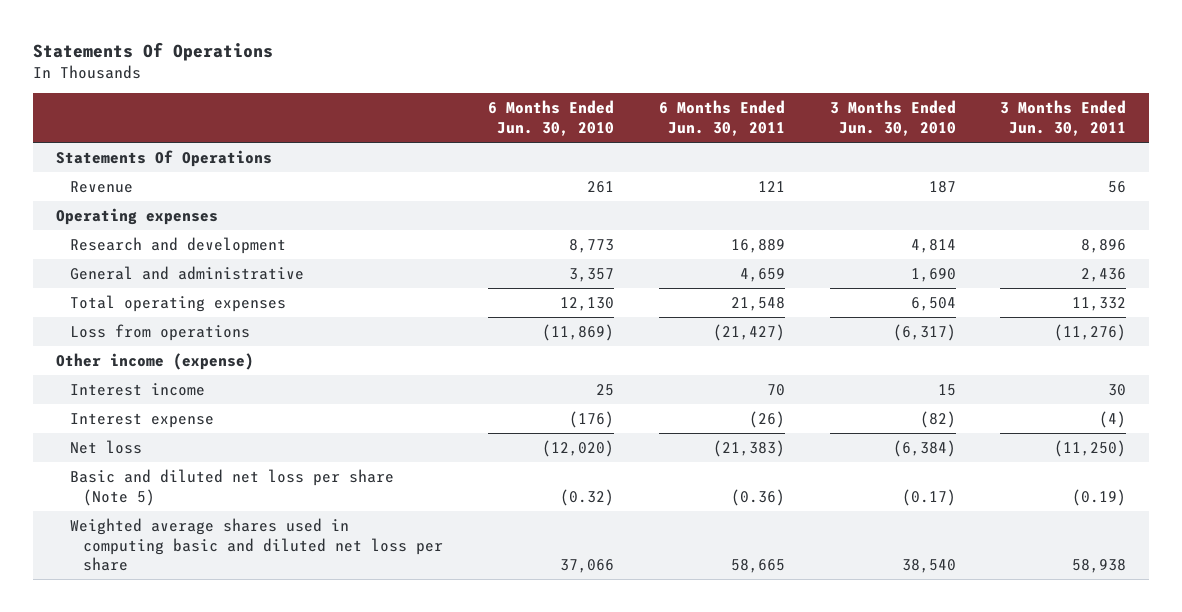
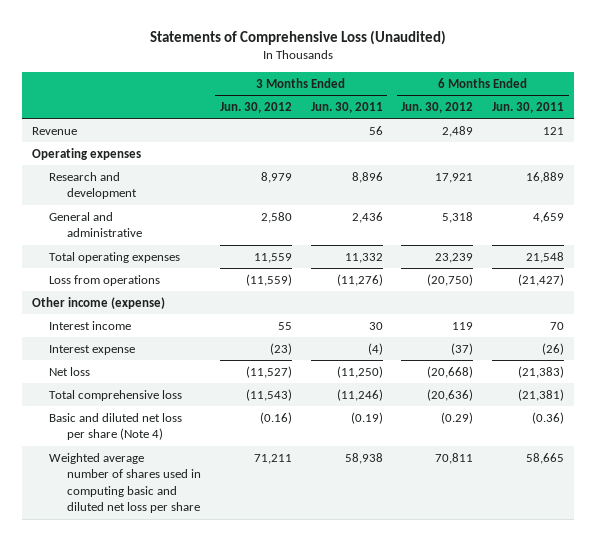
[33,42,274,62] Statements Of Operations -> [150,30,447,46] Statements of Comprehensive Loss (Unaudited)
[488,100,615,136] 6 Months Ended Jun. 30, 2010 -> none
[829,100,956,136] 3 Months Ended Jun. 30, 2010 -> none
none -> [219,102,292,114] Jun. 30, 2012
none -> [401,102,474,114] Jun. 30, 2012
[55,150,272,168] Statements Of Operations -> none
none -> [49,389,183,401] Total comprehensive loss
[69,469,394,506] Basic and diluted net loss per share (Note 5) -> [49,412,183,441] Basic and diluted net loss per share (Note 4)
[69,518,444,572] Weighted average shares used in computing basic and diluted net loss per share -> [49,452,202,514] Weighted average number of shares used in computing basic and diluted net loss per share

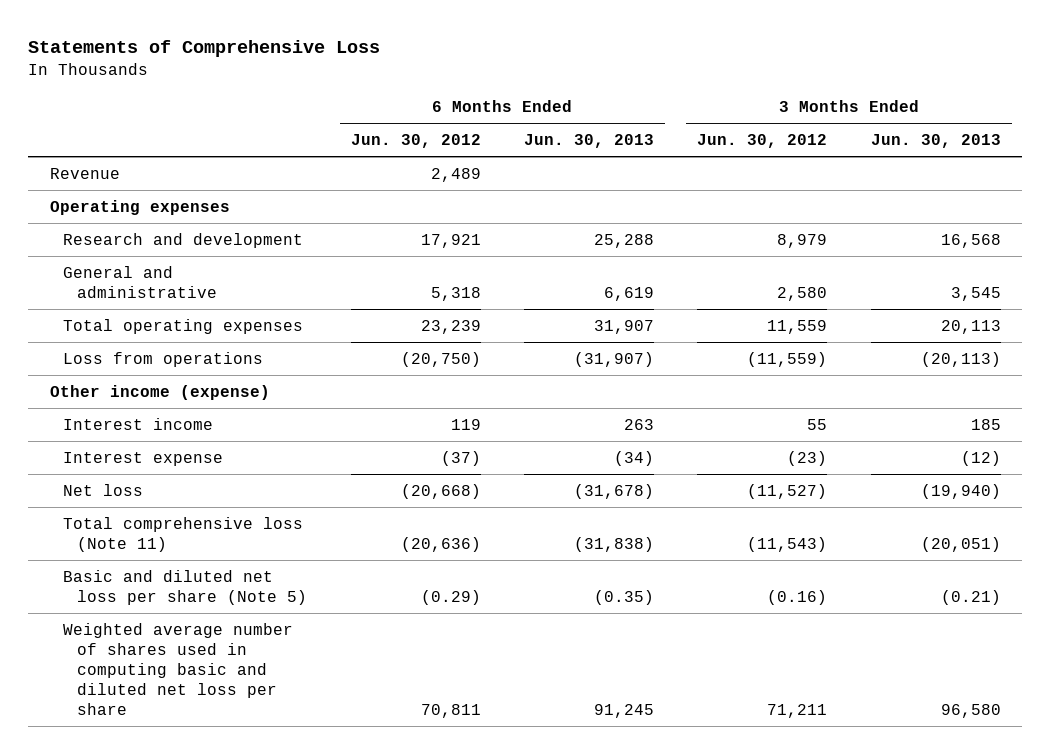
[150,30,447,46] Statements of Comprehensive Loss (Unaudited) -> [28,40,381,58] Statements of Comprehensive Loss
[310,102,383,114] Jun. 30, 2011 -> none
[492,102,565,114] Jun. 30, 2011 -> none
none -> [523,134,654,149] Jun. 30, 2013
none -> [870,134,1001,149] Jun. 30, 2013
[49,389,183,401] Total comprehensive loss -> [63,516,304,552] Total comprehensive loss (Note 11)
[49,412,183,441] Basic and diluted net loss per share (Note 4) -> [63,569,308,605] Basic and diluted net loss per share (Note 5)

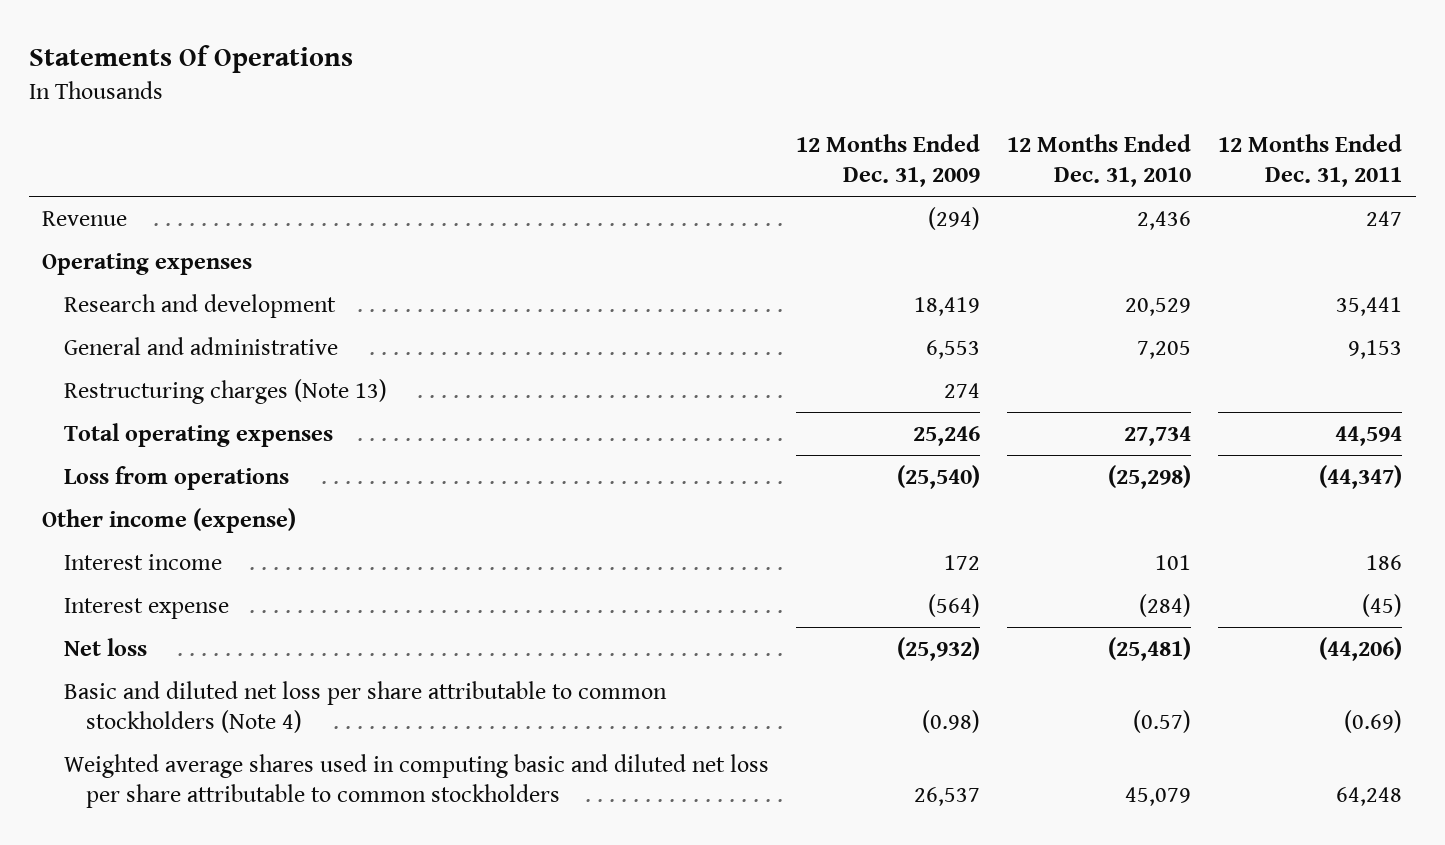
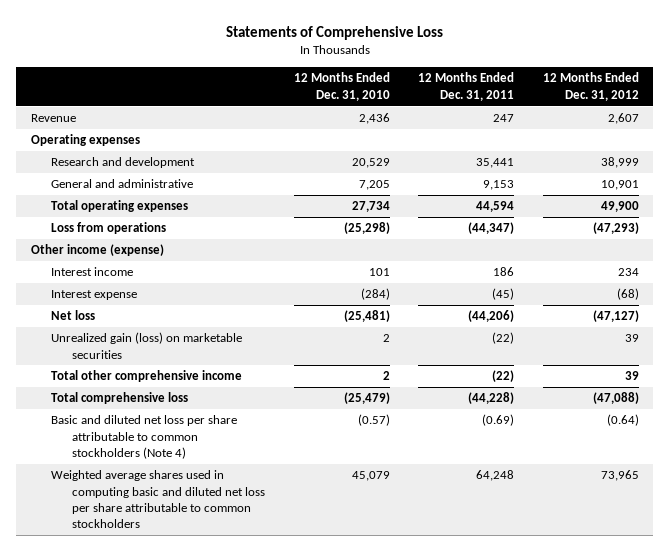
[28,45,353,74] Statements Of Operations -> [225,25,443,40] Statements of Comprehensive Loss
[796,134,981,188] 12 Months Ended Dec. 31, 2009 -> none
none -> [542,72,639,101] 12 Months Ended Dec. 31, 2012
[64,378,388,404] Restructuring charges (Note 13) -> none
none -> [51,332,243,359] Unrealized gain (loss) on marketable securities
none -> [51,370,243,383] Total other comprehensive income
none -> [51,392,189,405] Total comprehensive loss

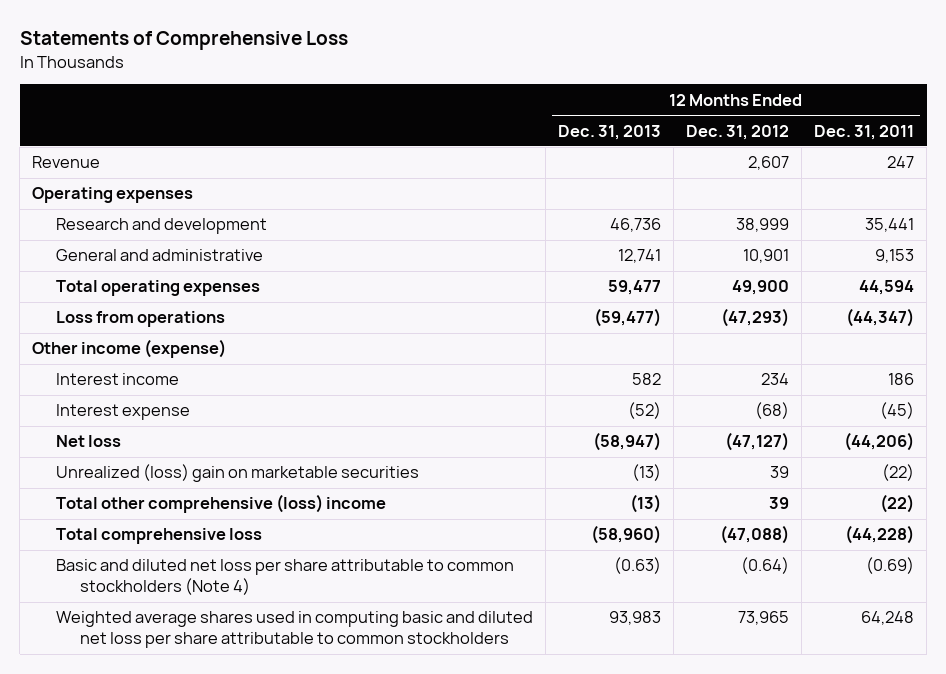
[293,72,390,101] 12 Months Ended Dec. 31, 2010 -> none
none -> [558,124,662,140] Dec. 31, 2013
[51,332,243,359] Unrealized gain (loss) on marketable securities -> [56,464,420,483] Unrealized (loss) gain on marketable securities
[51,370,243,383] Total other comprehensive income -> [56,494,387,514] Total other comprehensive (loss) income

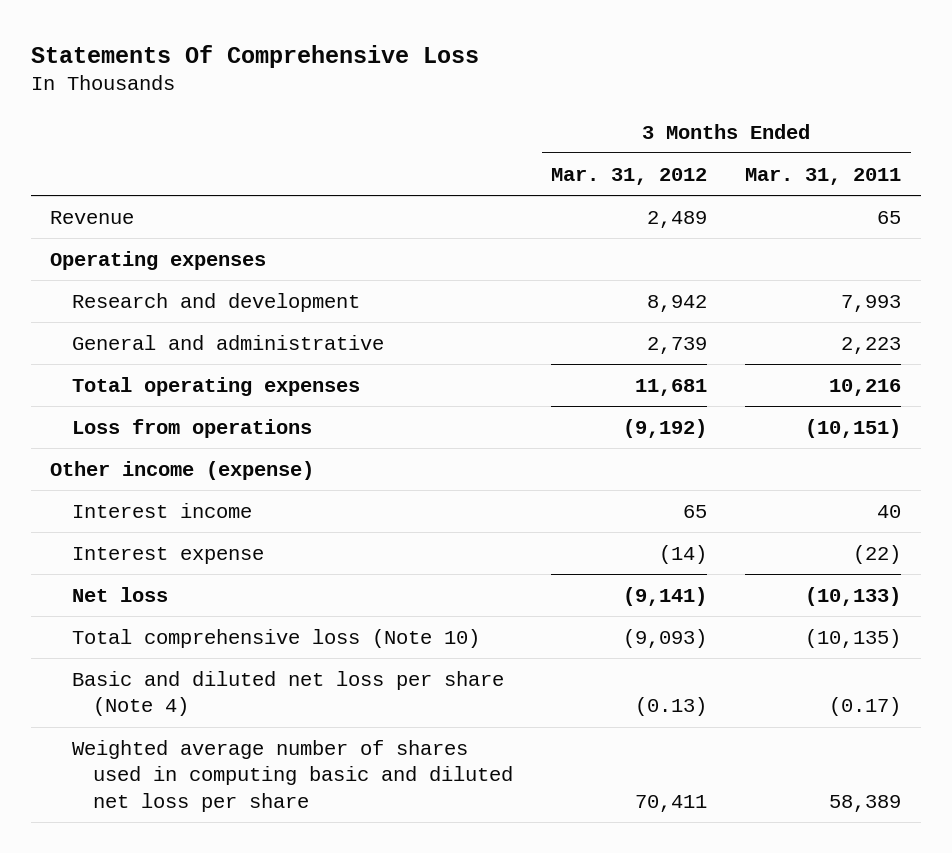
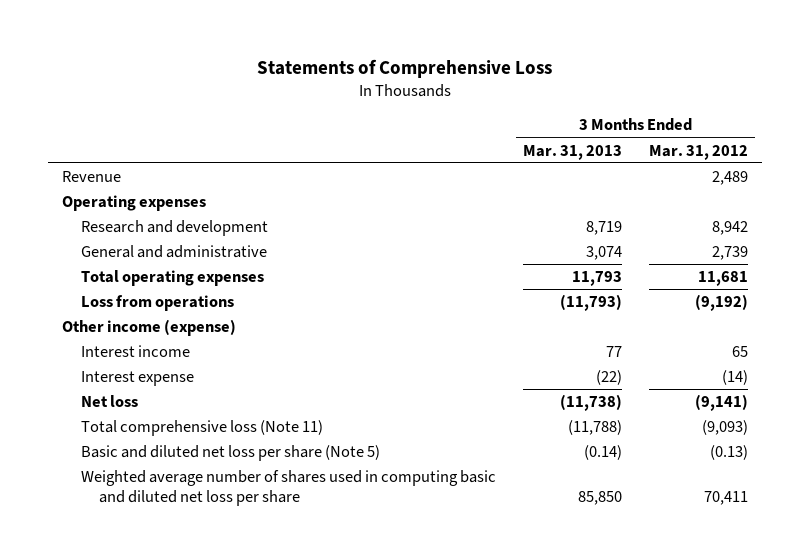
[31,44,480,68] Statements Of Comprehensive Loss -> [257,58,553,78] Statements of Comprehensive Loss
[745,167,902,185] Mar. 31, 2011 -> none
none -> [523,144,623,160] Mar. 31, 2013
[71,628,480,648] Total comprehensive loss (Note 10) -> [80,420,323,437] Total comprehensive loss (Note 11)
[71,670,504,717] Basic and diluted net loss per share (Note 4) -> [80,445,380,462] Basic and diluted net loss per share (Note 5)

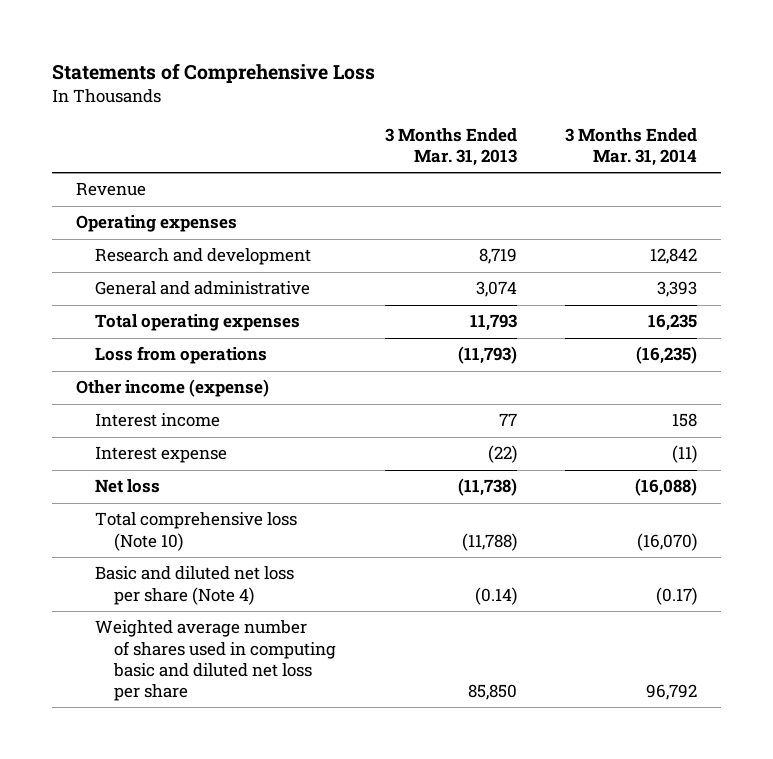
[649,144,749,160] Mar. 31, 2012 -> none
none -> [565,128,698,167] 3 Months Ended Mar. 31, 2014
[80,420,323,437] Total comprehensive loss (Note 11) -> [95,512,298,551] Total comprehensive loss (Note 10)
[80,445,380,462] Basic and diluted net loss per share (Note 5) -> [95,566,295,605] Basic and diluted net loss per share (Note 4)

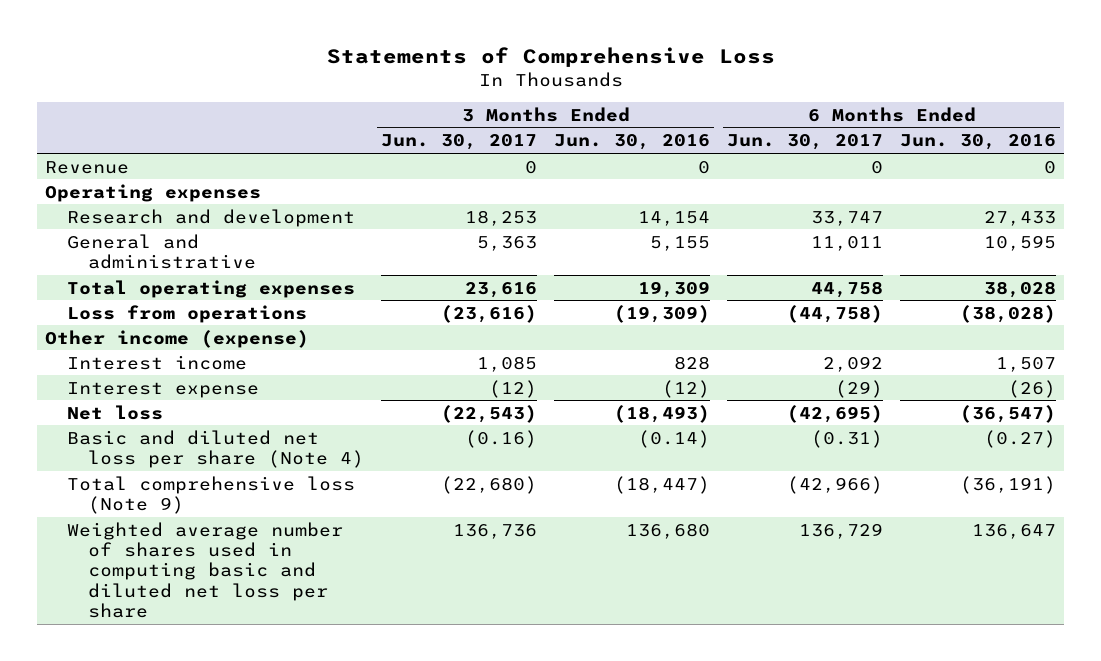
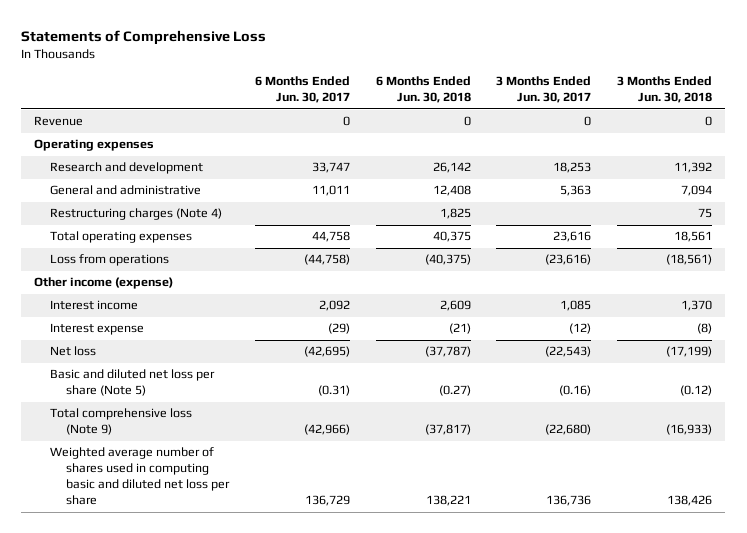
[554,134,711,151] Jun. 30, 2016 -> none
[900,134,1057,151] Jun. 30, 2016 -> none
none -> [375,76,471,104] 6 Months Ended Jun. 30, 2018
none -> [617,76,713,104] 3 Months Ended Jun. 30, 2018
none -> [50,208,223,221] Restructuring charges (Note 4)
[66,429,365,469] Basic and diluted net loss per share (Note 4) -> [50,369,216,397] Basic and diluted net loss per share (Note 5)

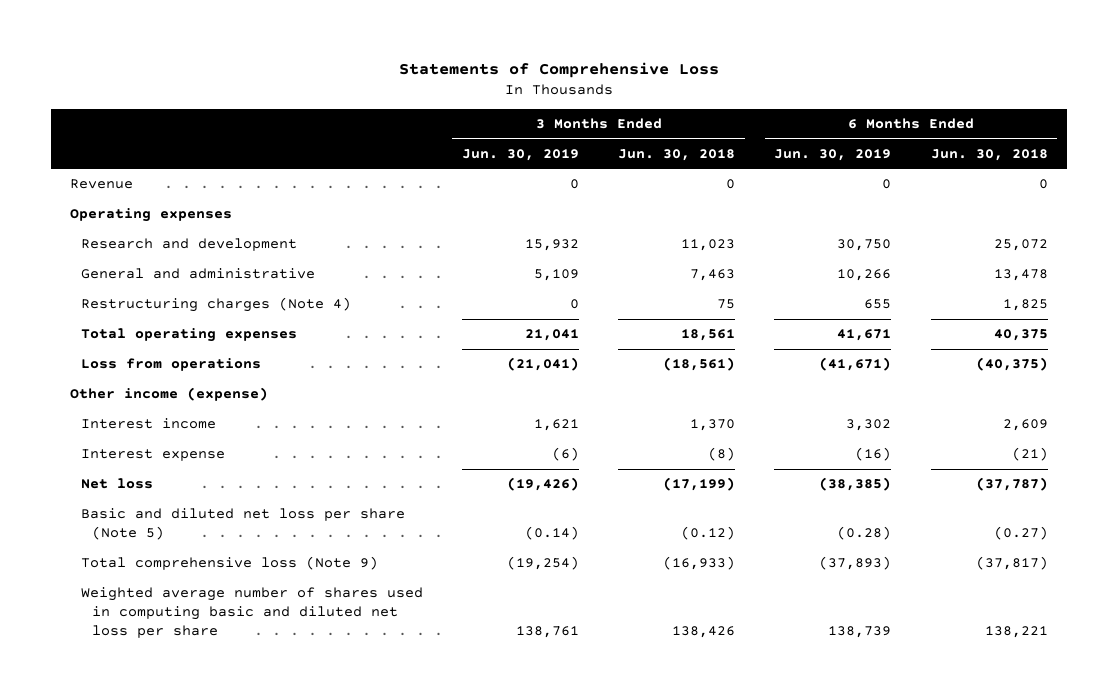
[254,76,350,104] 6 Months Ended Jun. 30, 2017 -> none
[496,76,592,104] 3 Months Ended Jun. 30, 2017 -> none
none -> [462,148,580,161] Jun. 30, 2019
none -> [774,148,892,161] Jun. 30, 2019
[432,162,471,174] 26,142 -> [993,239,1048,252] 25,072
[674,162,713,174] 11,392 -> [681,239,736,252] 11,023
[432,185,471,197] 12,408 -> [993,269,1048,282] 13,478
[681,185,713,197] 7,094 -> [690,269,736,282] 7,463

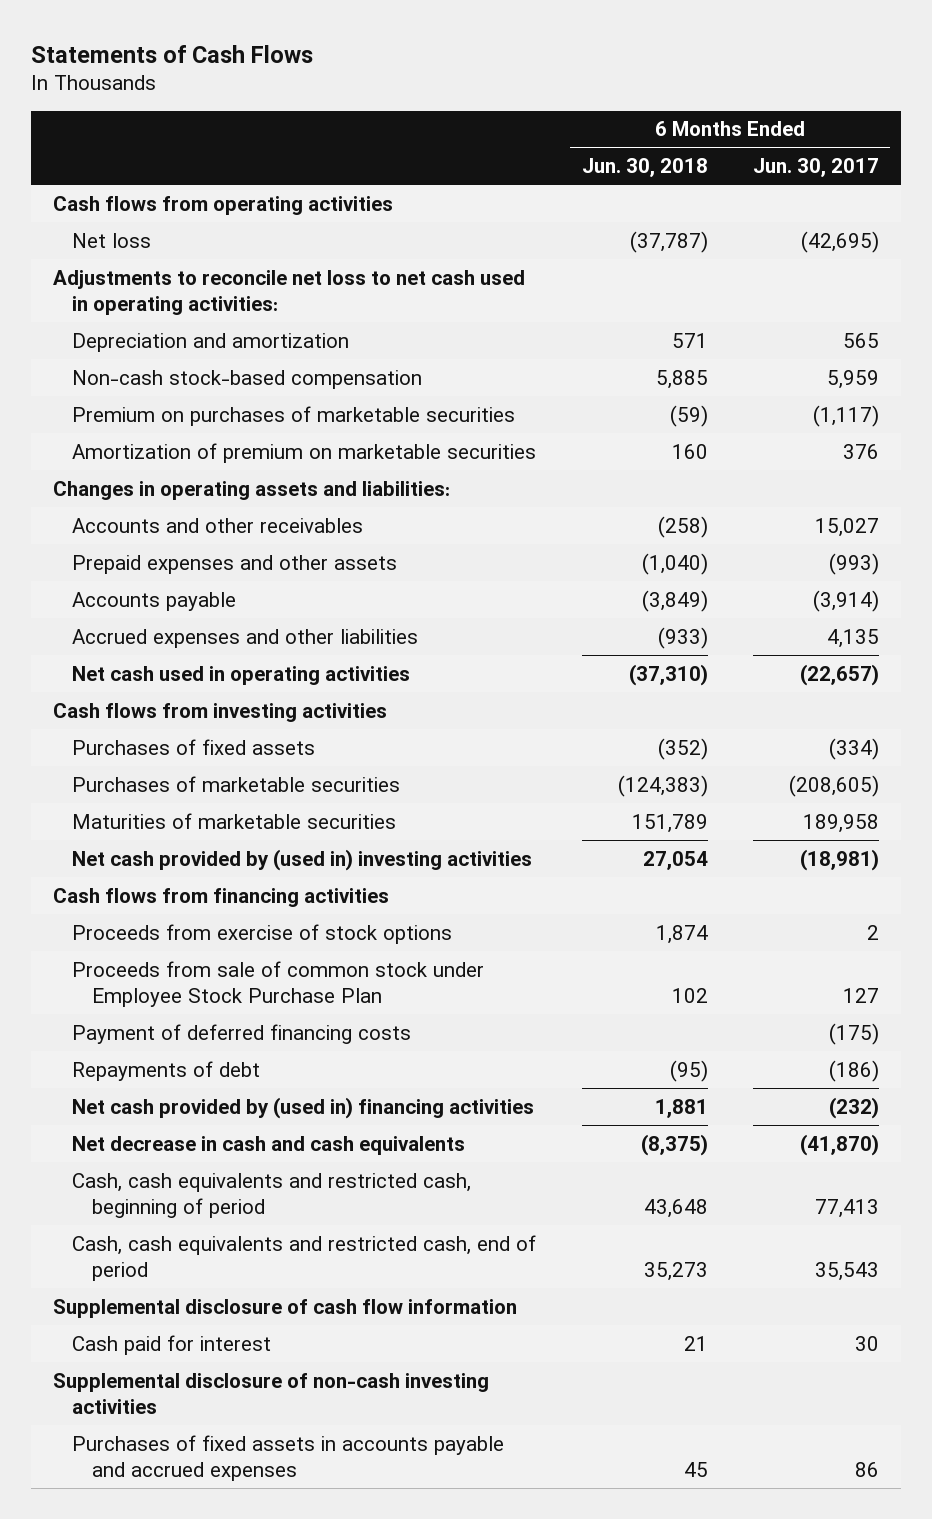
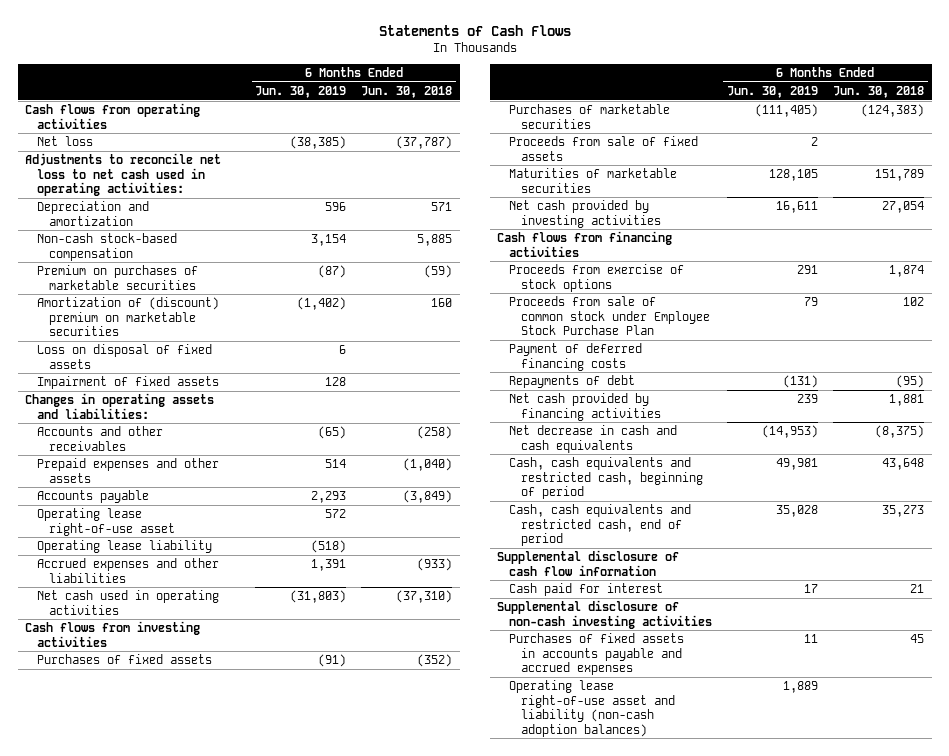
[752,157,879,177] Jun. 30, 2017 -> none
none -> [255,86,347,99] Jun. 30, 2019
[72,442,537,463] Amortization of premium on marketable securities -> [37,297,220,337] Amortization of (discount) premium on marketable securities
none -> [37,344,213,369] Loss on disposal of fixed assets
none -> [37,376,220,390] Impairment of fixed assets
none -> [37,508,176,536] Operating lease right-of-use asset
none -> [37,540,213,554] Operating lease liability
none -> [508,136,698,161] Proceeds from sale of fixed assets
[72,848,533,871] Net cash provided by (used in) investing activities -> [508,200,661,228] Net cash provided by investing activities
[72,1096,535,1119] Net cash provided by (used in) financing activities -> [508,393,661,421] Net cash provided by financing activities
none -> [508,680,675,737] Operating lease right-of-use asset and liability (non-cash adoption balances)

